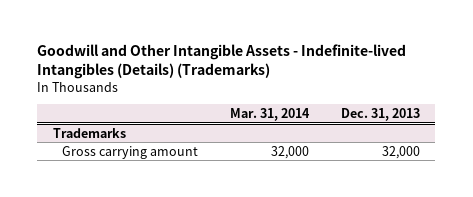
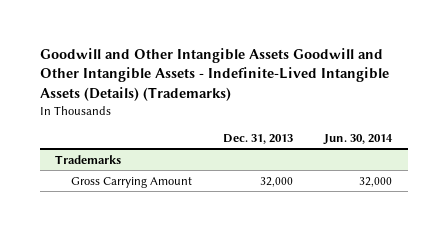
[37,44,407,80] Goodwill and Other Intangible Assets - Indefinite-lived Intangibles (Details) (Trademarks) -> [39,48,389,101] Goodwill and Other Intangible Assets Goodwill and Other Intangible Assets - Indefinite-Lived Intangible Assets (Details) (Trademarks)
[229,107,310,121] Mar. 31, 2014 -> none
none -> [322,133,393,145] Jun. 30, 2014
[61,145,198,159] Gross carrying amount -> [70,176,192,188] Gross Carrying Amount

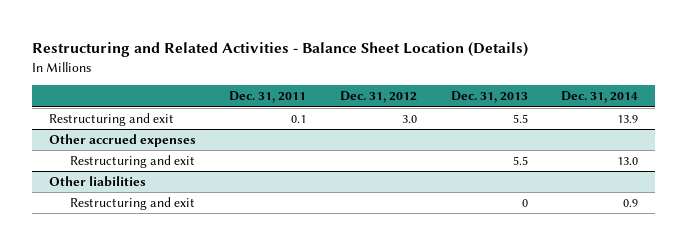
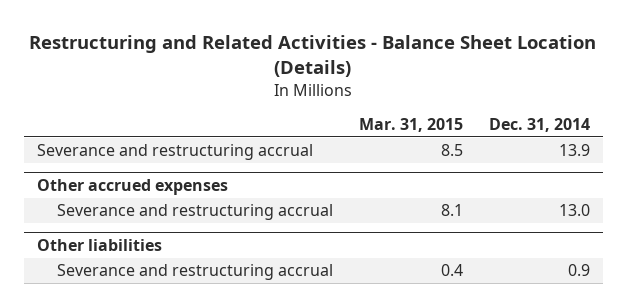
[229,91,307,104] Dec. 31, 2011 -> none
[340,91,418,104] Dec. 31, 2012 -> none
[450,91,528,104] Dec. 31, 2013 -> none
none -> [358,118,463,133] Mar. 31, 2015
[48,113,174,127] Restructuring and exit -> [36,144,313,161] Severance and restructuring accrual
[69,155,195,169] Restructuring and exit -> [56,204,333,221] Severance and restructuring accrual
[69,197,195,211] Restructuring and exit -> [56,264,333,281] Severance and restructuring accrual

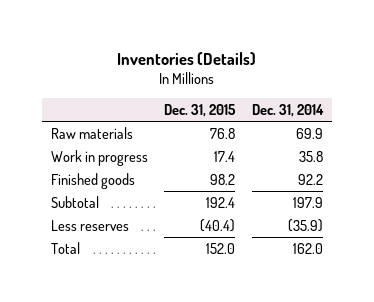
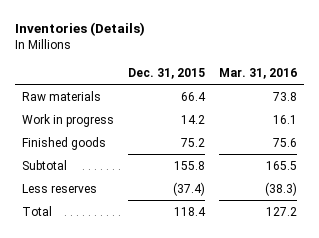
[252,104,325,118] Dec. 31, 2014 -> none
none -> [218,67,297,79] Mar. 31, 2016
[210,127,236,139] 76.8 -> [180,91,206,101] 66.4
[214,150,236,162] 17.4 -> [180,114,205,124] 14.2
[210,173,236,185] 98.2 -> [180,137,205,147] 75.2
[206,196,236,208] 192.4 -> [173,160,205,170] 155.8
[200,218,236,232] (40.4) -> [172,181,205,196] (37.4)
[206,242,236,254] 152.0 -> [173,206,206,216] 118.4

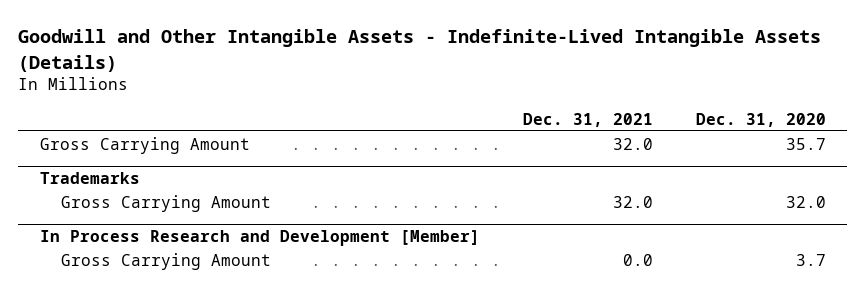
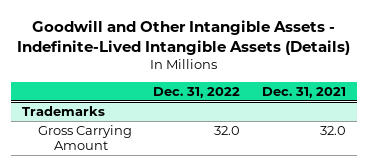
[695,112,826,127] Dec. 31, 2020 -> none
none -> [153,87,241,99] Dec. 31, 2022
[39,136,250,154] Gross Carrying Amount -> none
[39,229,480,246] In Process Research and Development [Member] -> none
[60,252,271,270] Gross Carrying Amount -> none

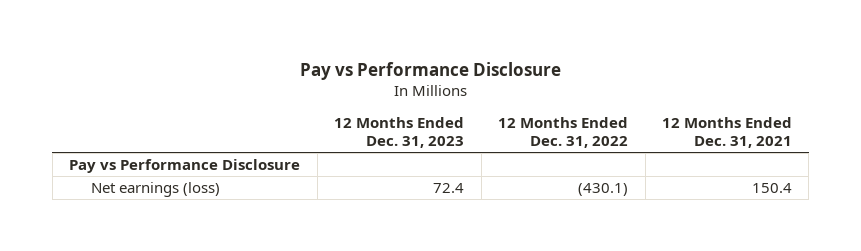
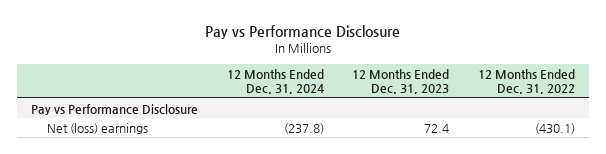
[661,116,792,148] 12 Months Ended Dec. 31, 2021 -> none
none -> [226,69,324,95] 12 Months Ended Dec. 31, 2024
[90,181,220,197] Net earnings (loss) -> [47,122,149,134] Net (loss) earnings

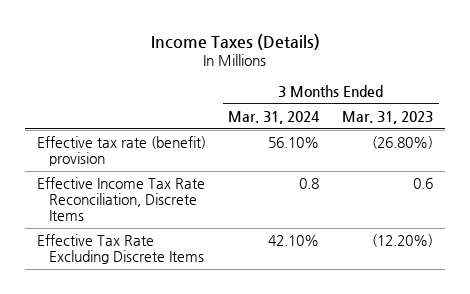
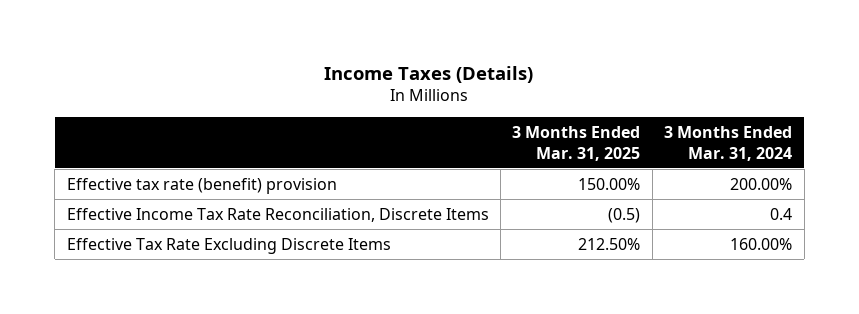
[342,110,434,124] Mar. 31, 2023 -> none
none -> [512,125,641,161] 3 Months Ended Mar. 31, 2025
[268,137,320,149] 56.10% -> [730,177,793,190] 200.00%
[299,178,320,190] 0.8 -> [770,207,793,220] 0.4
[268,235,320,247] 42.10% -> [730,237,793,250] 160.00%

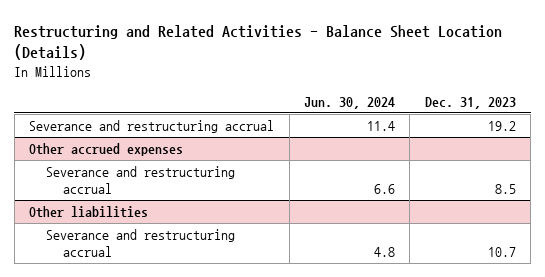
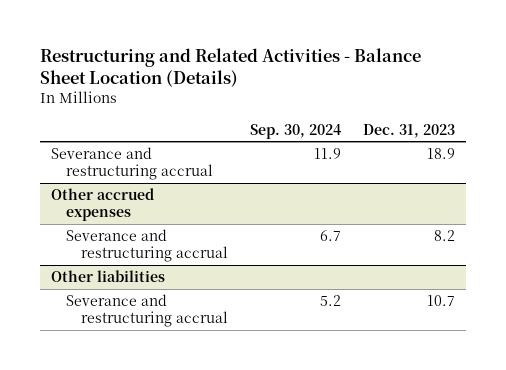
[304,96,396,109] Jun. 30, 2024 -> none
none -> [249,123,341,139] Sep. 30, 2024
[487,120,516,131] 19.2 -> [426,148,455,160] 18.9
[494,183,516,194] 8.5 -> [433,230,455,242] 8.2

